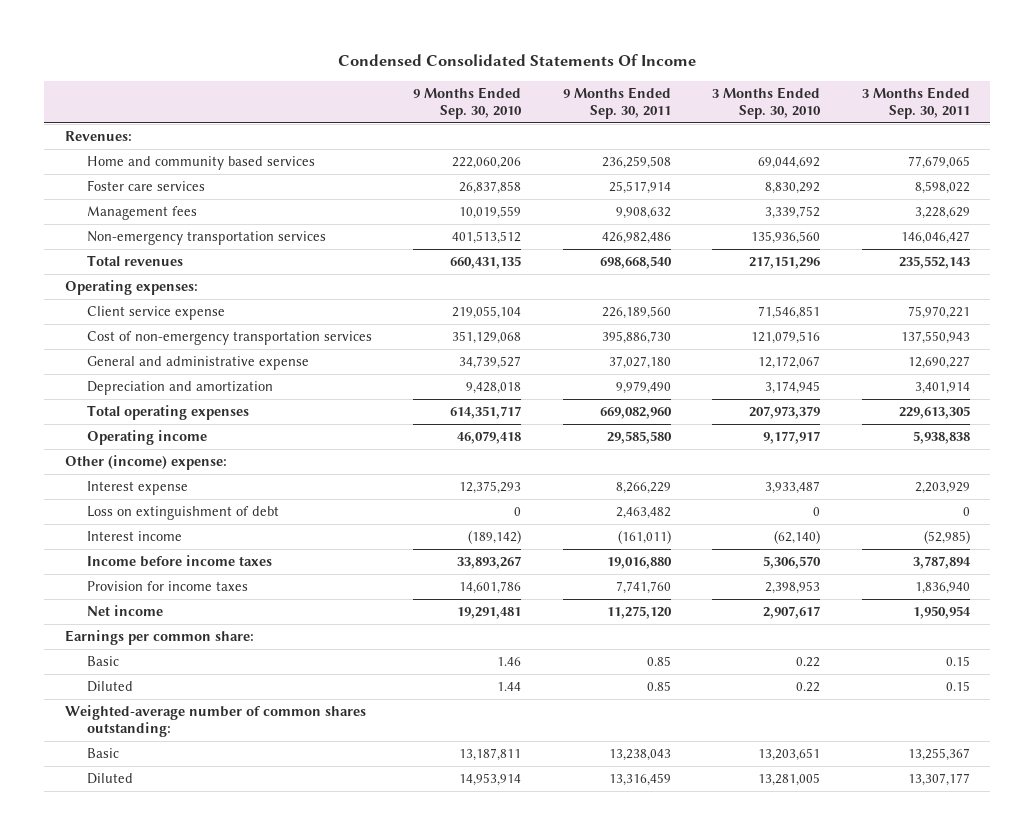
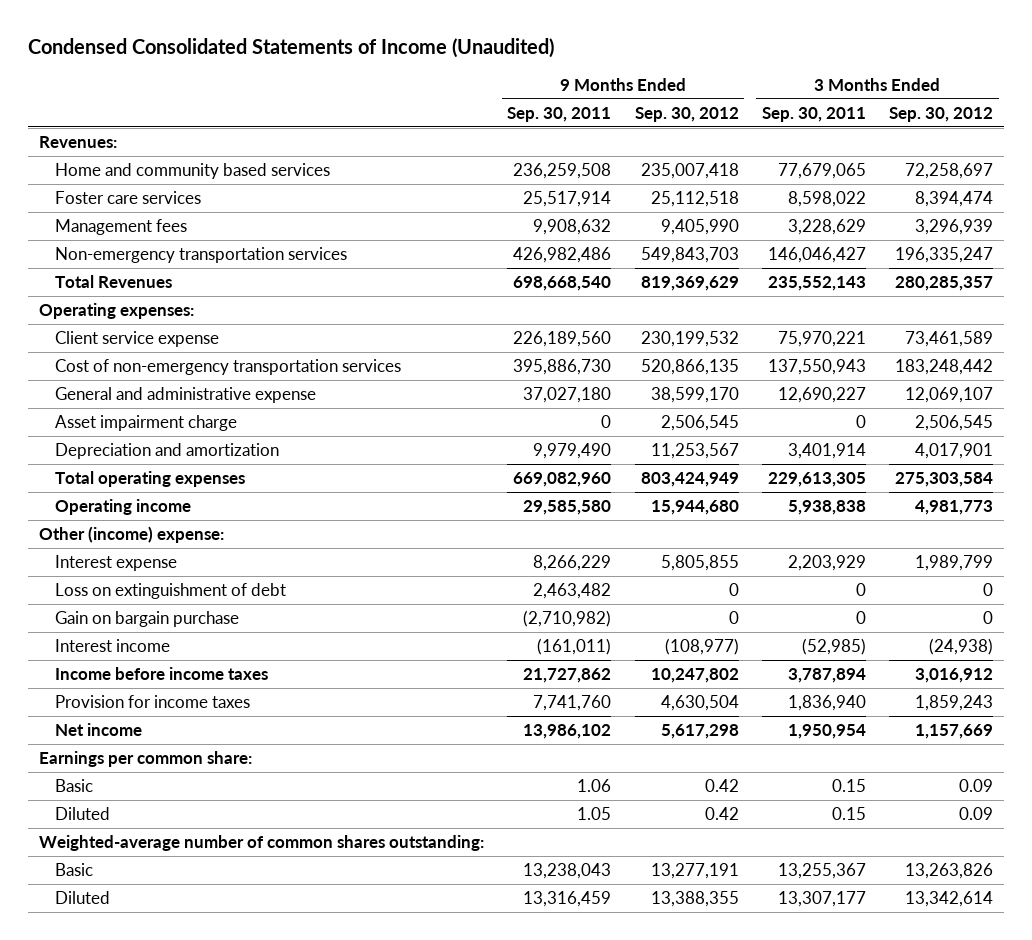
[338,54,697,67] Condensed Consolidated Statements Of Income -> [27,37,554,58] Condensed Consolidated Statements of Income (Unaudited)
[413,87,523,119] 9 Months Ended Sep. 30, 2010 -> none
[712,87,822,119] 3 Months Ended Sep. 30, 2010 -> none
none -> [634,106,739,122] Sep. 30, 2012
none -> [888,106,993,122] Sep. 30, 2012
[86,255,183,267] Total revenues -> [55,275,173,289] Total Revenues
none -> [55,415,238,432] Asset impairment charge
none -> [55,611,240,628] Gain on bargain purchase
[606,557,672,570] 19,016,880 -> [523,668,612,684] 21,727,862
[606,606,672,620] 11,275,120 -> [523,724,612,740] 13,986,102
[646,656,671,667] 0.85 -> [577,779,612,793] 1.06
[646,681,671,692] 0.85 -> [577,807,612,821] 1.05

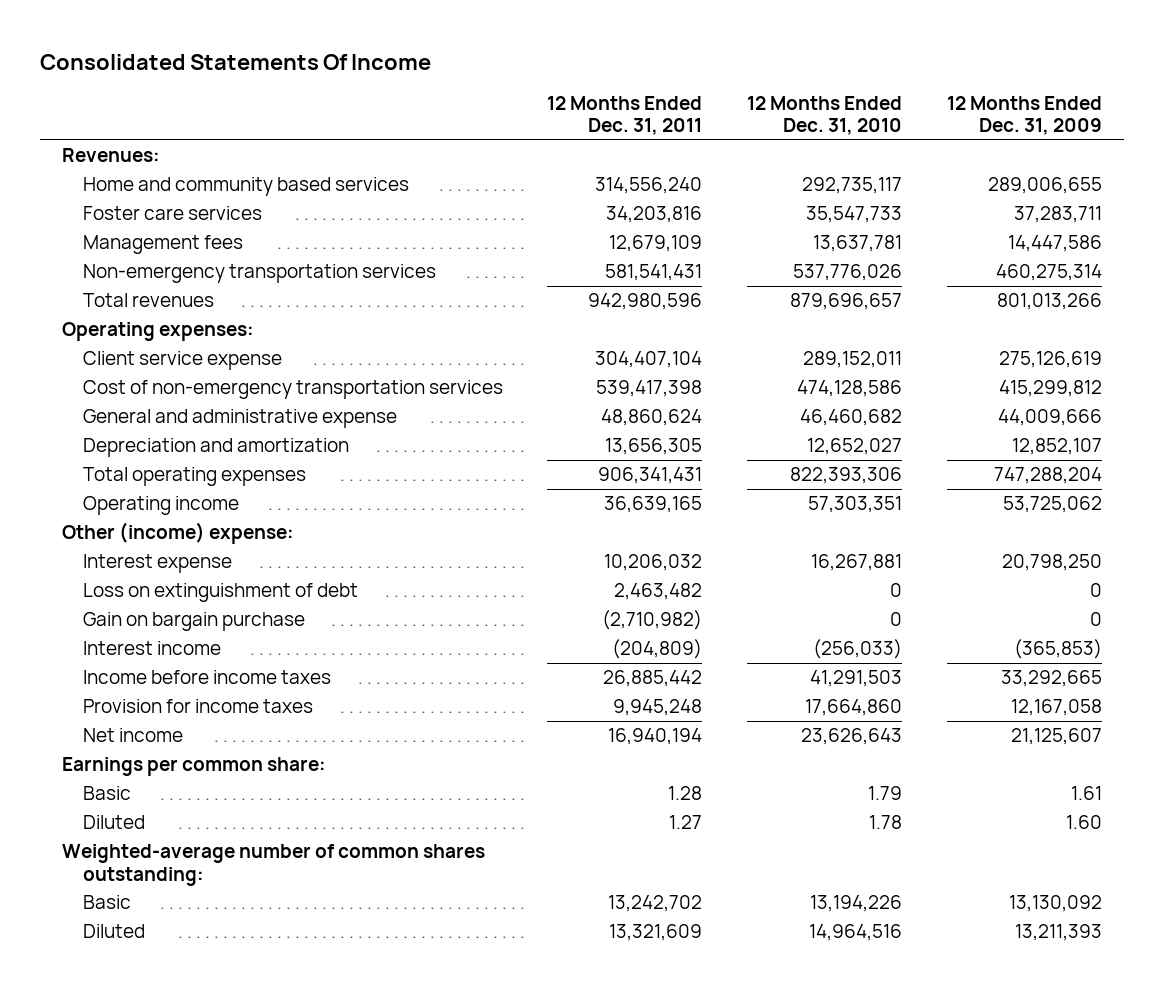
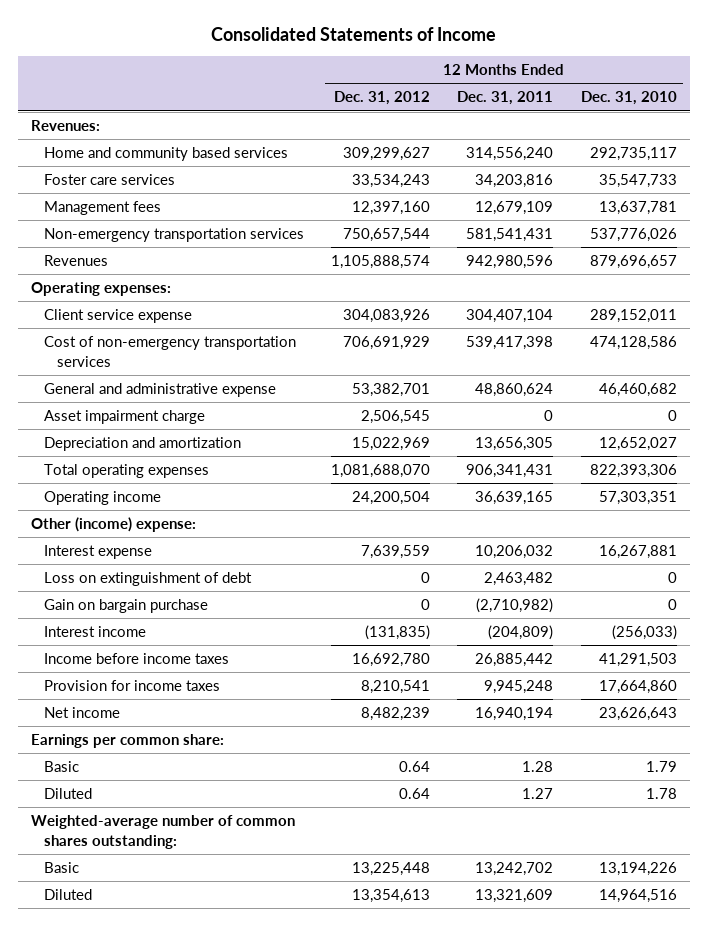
[39,53,431,70] Consolidated Statements Of Income -> [210,27,496,42] Consolidated Statements of Income
[946,95,1102,136] 12 Months Ended Dec. 31, 2009 -> none
none -> [334,91,431,106] Dec. 31, 2012
[82,293,214,308] Total revenues -> [44,254,109,266] Revenues
none -> [44,409,206,424] Asset impairment charge

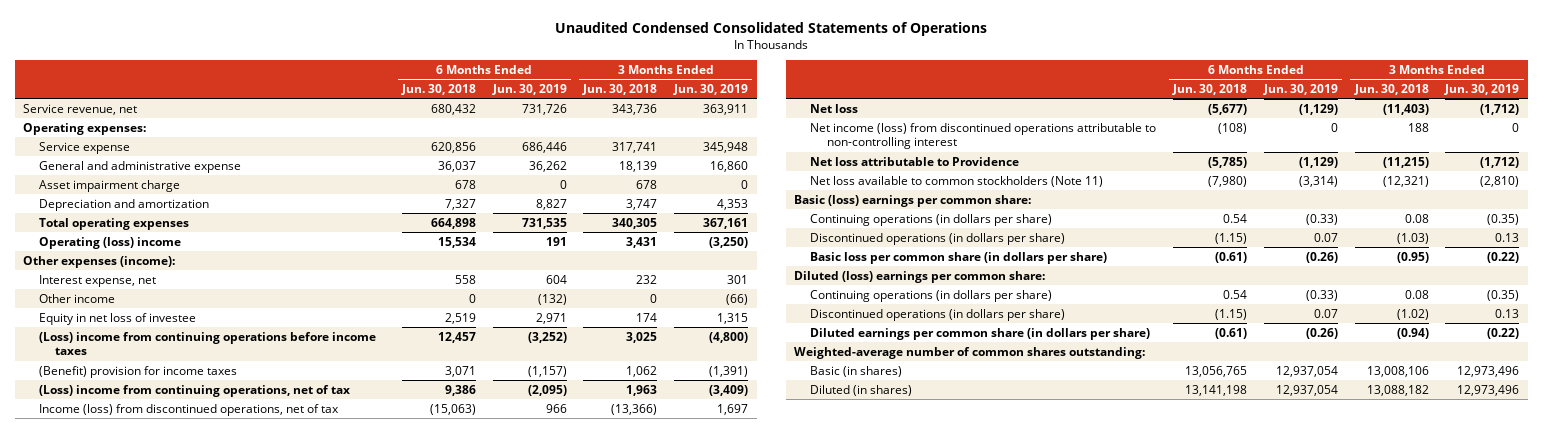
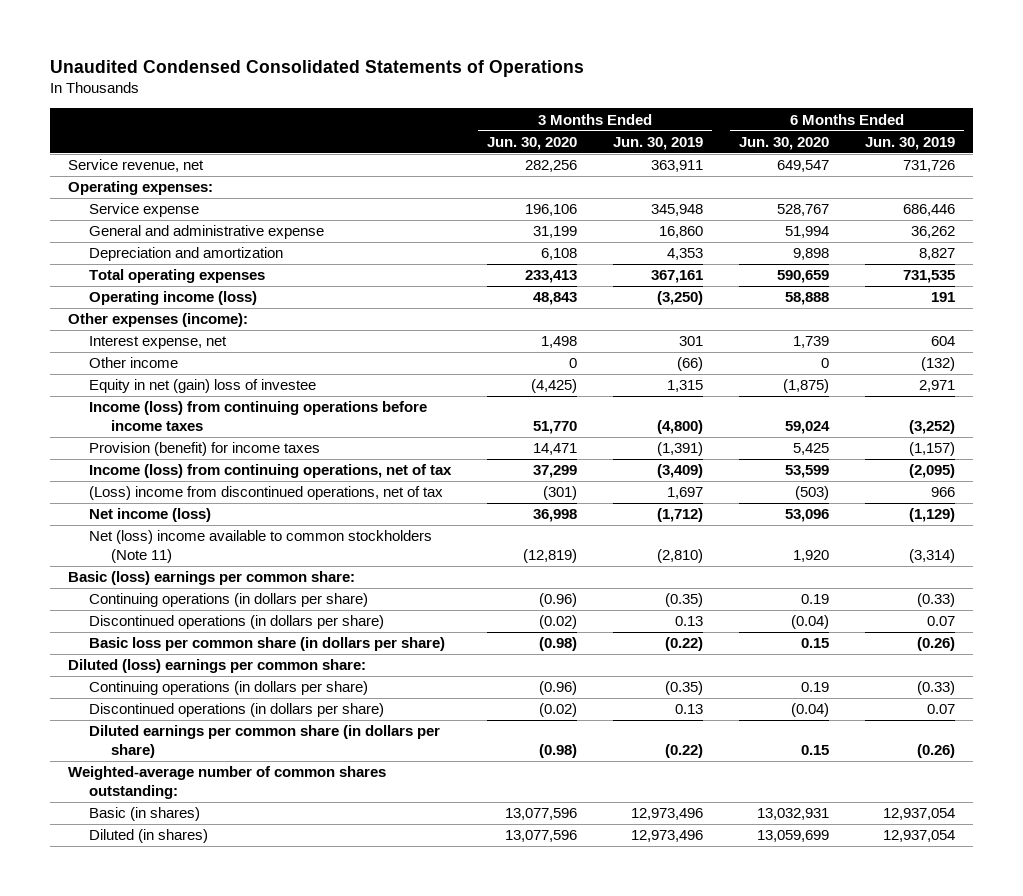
[400,83,476,95] Jun. 30, 2018 -> none
[582,83,658,95] Jun. 30, 2018 -> none
none -> [487,136,578,150] Jun. 30, 2020
none -> [739,136,830,150] Jun. 30, 2020
[39,179,181,192] Asset impairment charge -> none
[39,236,182,249] Operating (loss) income -> [89,291,258,306] Operating income (loss)
[810,122,1157,150] Net income (loss) from discontinued operations attributable to non-controlling interest -> none
[810,156,1020,166] Net loss attributable to Providence -> none
[39,312,197,325] Equity in net loss of investee -> [89,379,317,394] Equity in net (gain) loss of investee
[39,331,377,356] (Loss) income from continuing operations before income taxes -> [89,401,428,431] Income (loss) from continuing operations before income taxes
[39,365,238,378] (Benefit) provision for income taxes -> [89,442,321,457] Provision (benefit) for income taxes
[39,384,351,397] (Loss) income from continuing operations, net of tax -> [89,464,453,479] Income (loss) from continuing operations, net of tax
[39,403,340,416] Income (loss) from discontinued operations, net of tax -> [89,486,444,501] (Loss) income from discontinued operations, net of tax
[810,103,859,113] Net loss -> [89,508,212,523] Net income (loss)
[810,175,1104,187] Net loss available to common stockholders (Note 11) -> [89,530,433,563] Net (loss) income available to common stockholders (Note 11)

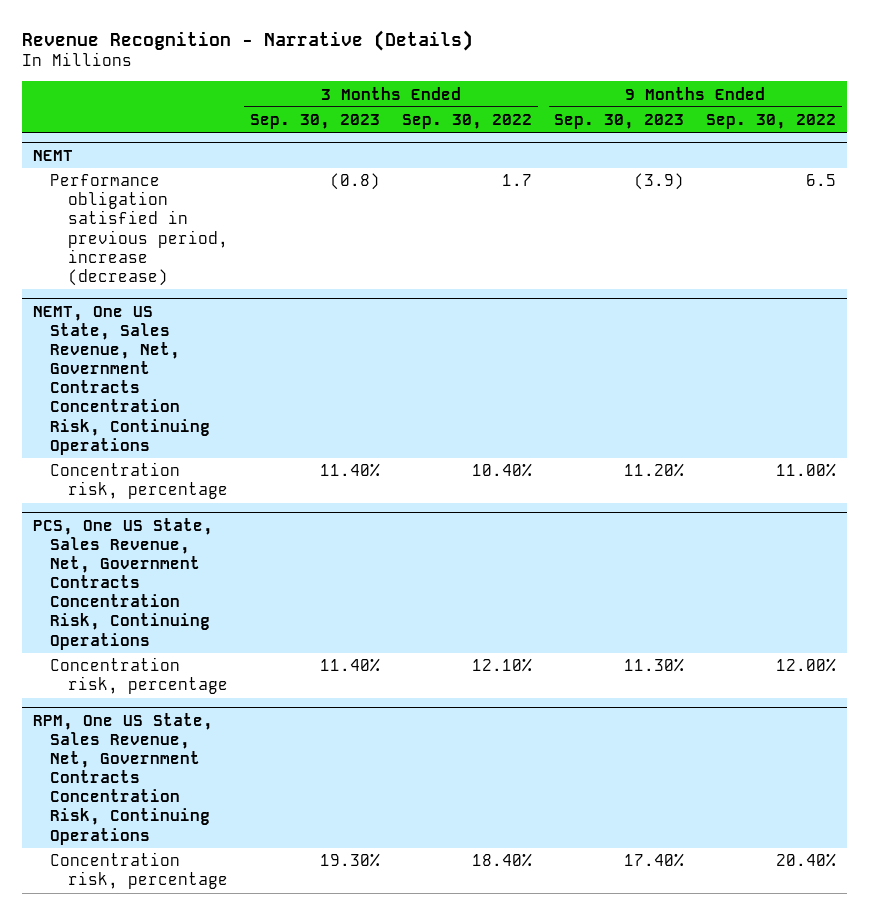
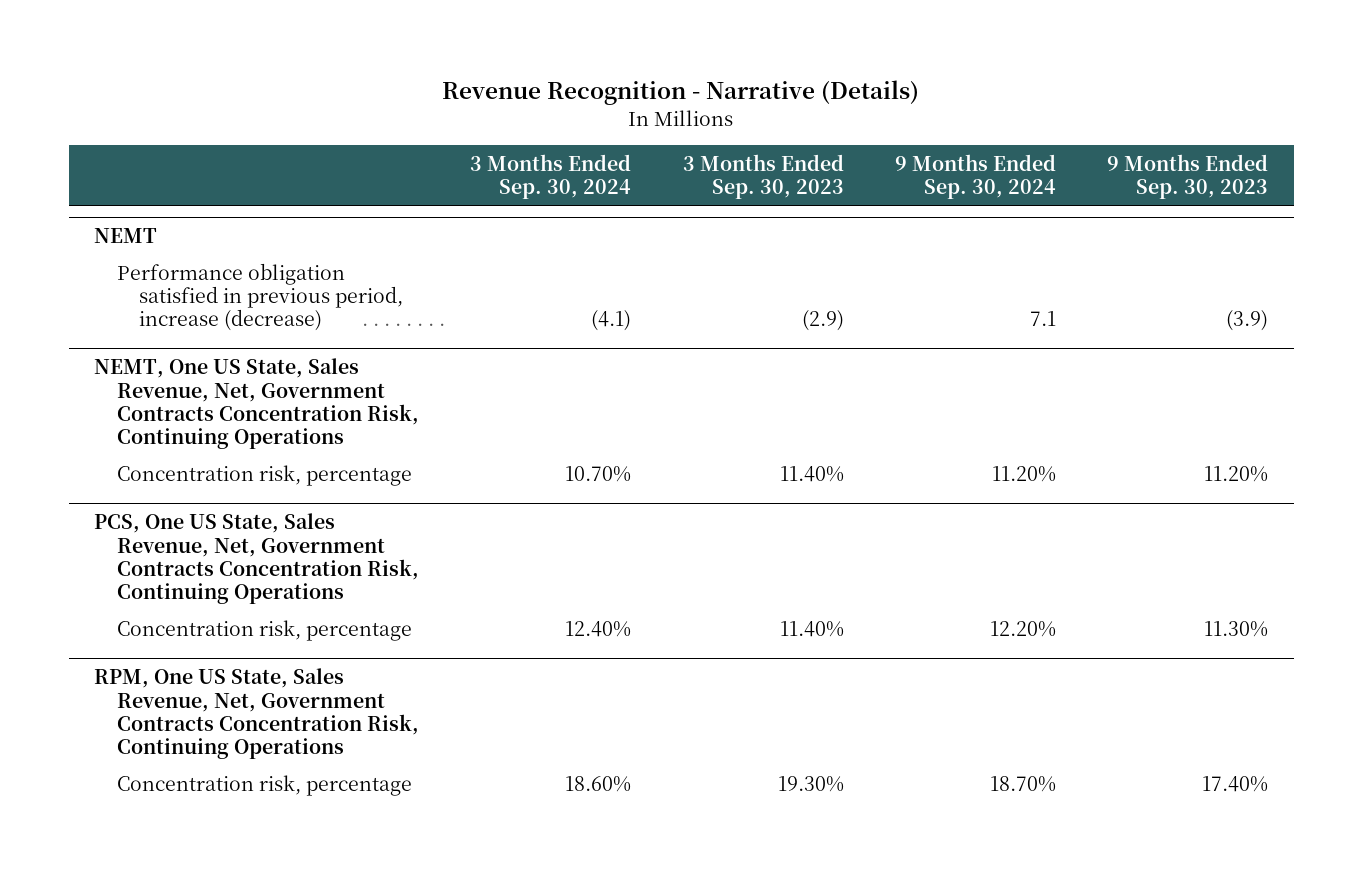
[402,114,533,130] Sep. 30, 2022 -> none
[706,114,837,130] Sep. 30, 2022 -> none
none -> [470,153,632,200] 3 Months Ended Sep. 30, 2024
none -> [894,153,1056,200] 9 Months Ended Sep. 30, 2024
[329,173,380,191] (0.8) -> [801,310,844,332] (2.9)

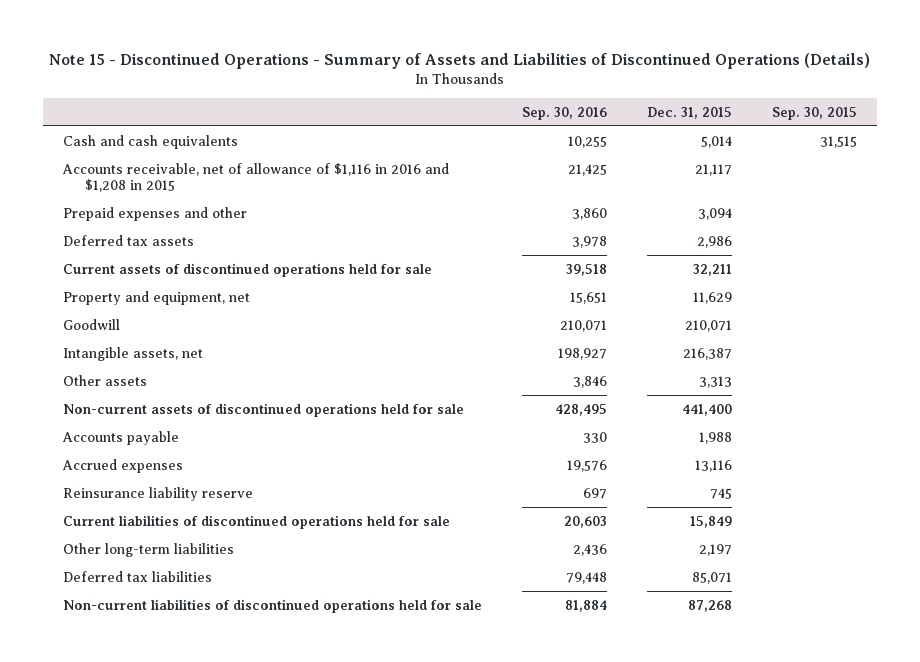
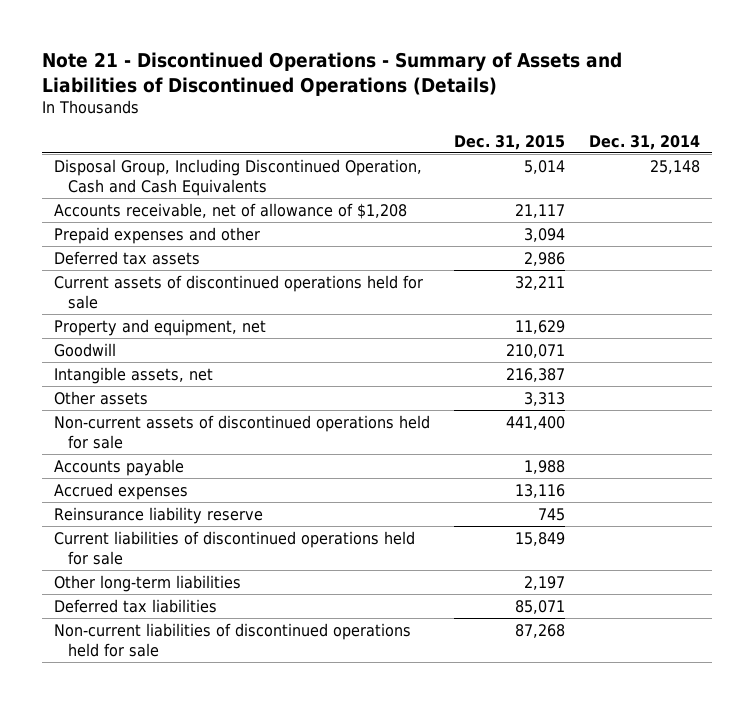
[49,53,871,70] Note 15 - Discontinued Operations - Summary of Assets and Liabilities of Discontinued Operations (Details) -> [42,51,623,96] Note 21 - Discontinued Operations - Summary of Assets and Liabilities of Discontinued Operations (Details)
[522,107,608,121] Sep. 30, 2016 -> none
[771,107,857,121] Sep. 30, 2015 -> none
none -> [588,134,700,150] Dec. 31, 2014
[63,134,239,149] Cash and cash equivalents -> [54,158,423,196] Disposal Group, Including Discontinued Operation, Cash and Cash Equivalents
[62,162,450,193] Accounts receivable, net of allowance of $1,116 in 2016 and $1,208 in 2015 -> [54,202,408,219] Accounts receivable, net of allowance of $1,208

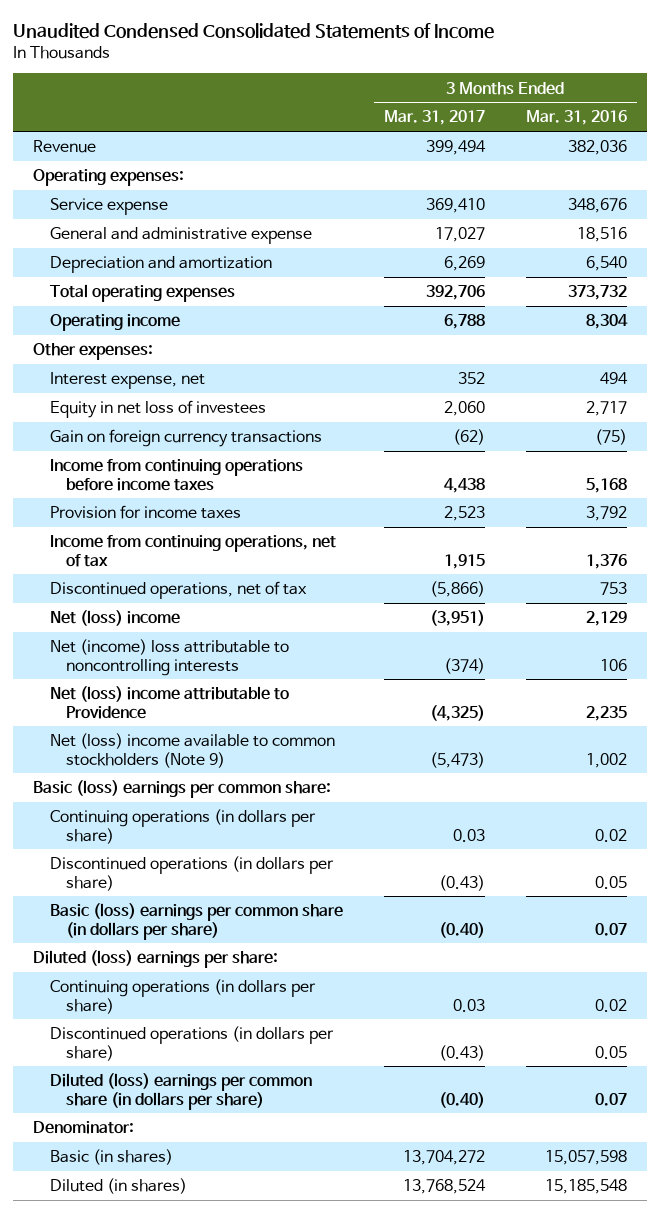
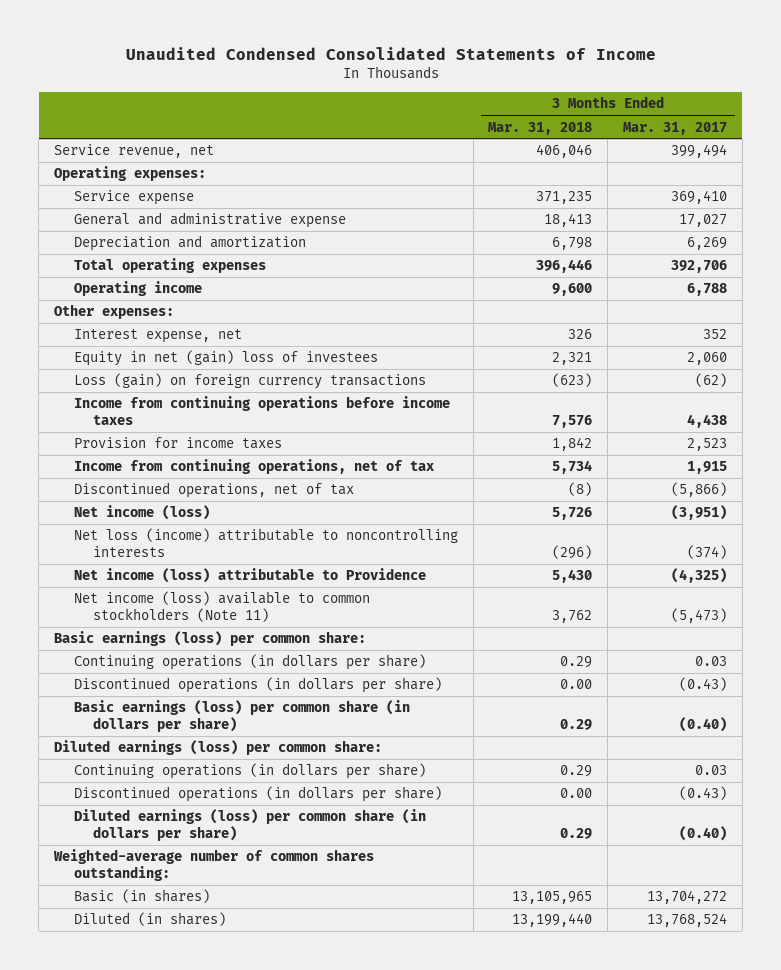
[525,110,627,126] Mar. 31, 2016 -> none
none -> [488,121,593,135] Mar. 31, 2018
[33,140,97,154] Revenue -> [54,144,215,159] Service revenue, net
[49,400,266,419] Equity in net loss of investees -> [73,350,378,367] Equity in net (gain) loss of investees
[49,429,322,448] Gain on foreign currency transactions -> [73,373,426,390] Loss (gain) on foreign currency transactions
[49,610,180,627] Net (loss) income -> [73,505,210,521] Net income (loss)
[49,639,289,676] Net (income) loss attributable to noncontrolling interests -> [73,528,458,558] Net loss (income) attributable to noncontrolling interests
[49,686,289,719] Net (loss) income attributable to Providence -> [73,568,426,584] Net income (loss) attributable to Providence
[49,733,335,768] Net (loss) income available to common stockholders (Note 9) -> [73,591,370,623] Net income (loss) available to common stockholders (Note 11)
[33,780,332,799] Basic (loss) earnings per common share: -> [54,631,367,647] Basic earnings (loss) per common share:
[49,903,343,940] Basic (loss) earnings per common share (in dollars per share) -> [73,700,410,733] Basic earnings (loss) per common share (in dollars per share)
[33,950,279,969] Diluted (loss) earnings per share: -> [54,740,383,756] Diluted earnings (loss) per common share:
[49,1073,312,1110] Diluted (loss) earnings per common share (in dollars per share) -> [73,809,426,842] Diluted earnings (loss) per common share (in dollars per share)
[33,1121,135,1135] Denominator: -> [53,849,375,882] Weighted-average number of common shares outstanding:

